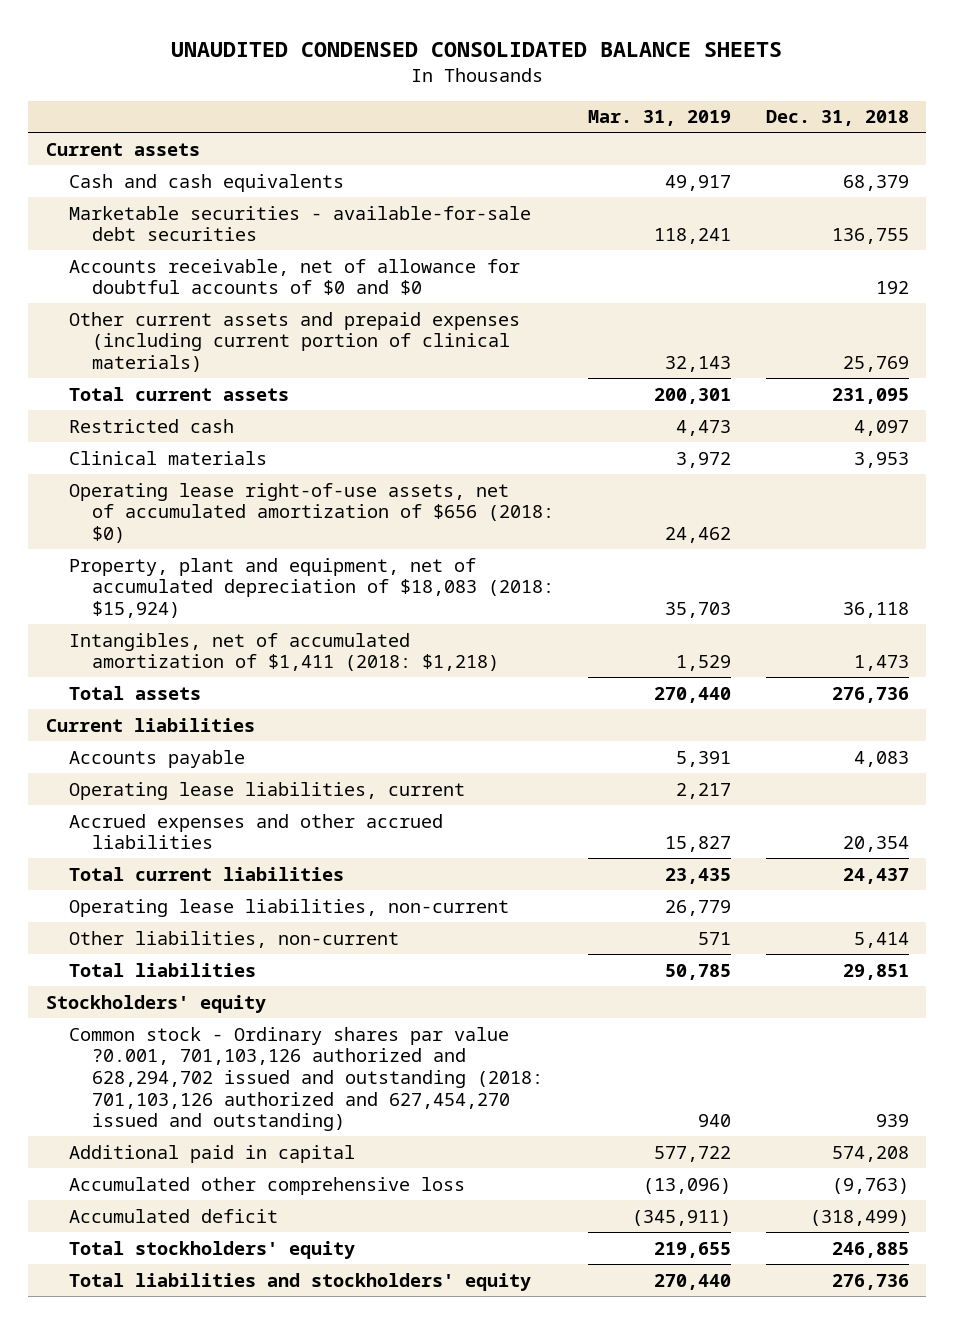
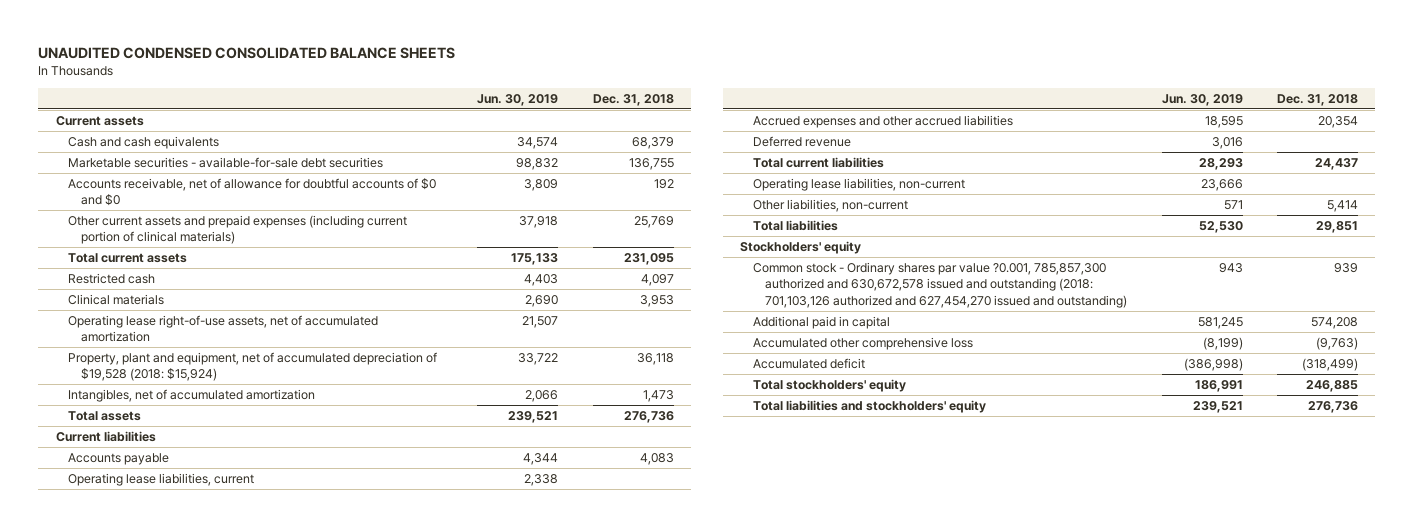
[588,110,732,127] Mar. 31, 2019 -> none
none -> [477,93,559,106] Jun. 30, 2019
[68,482,554,543] Operating lease right-of-use assets, net of accumulated amortization of $656 (2018: $0) -> [68,314,379,343] Operating lease right-of-use assets, net of accumulated amortization
[68,557,554,618] Property, plant and equipment, net of accumulated depreciation of $18,083 (2018: $15,924) -> [68,351,438,382] Property, plant and equipment, net of accumulated depreciation of $19,528 (2018: $15,924)
[68,632,499,672] Intangibles, net of accumulated amortization of $1,411 (2018: $1,218) -> [68,388,316,402] Intangibles, net of accumulated amortization
none -> [752,135,851,147] Deferred revenue
[68,1026,543,1132] Common stock - Ordinary shares par value ?0.001, 701,103,126 authorized and 628,294,702 issued and outstanding (2018: 701,103,126 authorized and 627,454,270 issued and outstanding) -> [752,261,1128,308] Common stock - Ordinary shares par value ?0.001, 785,857,300 authorized and 630,672,578 issued and outstanding (2018: 701,103,126 authorized and 627,454,270 issued and outstanding)

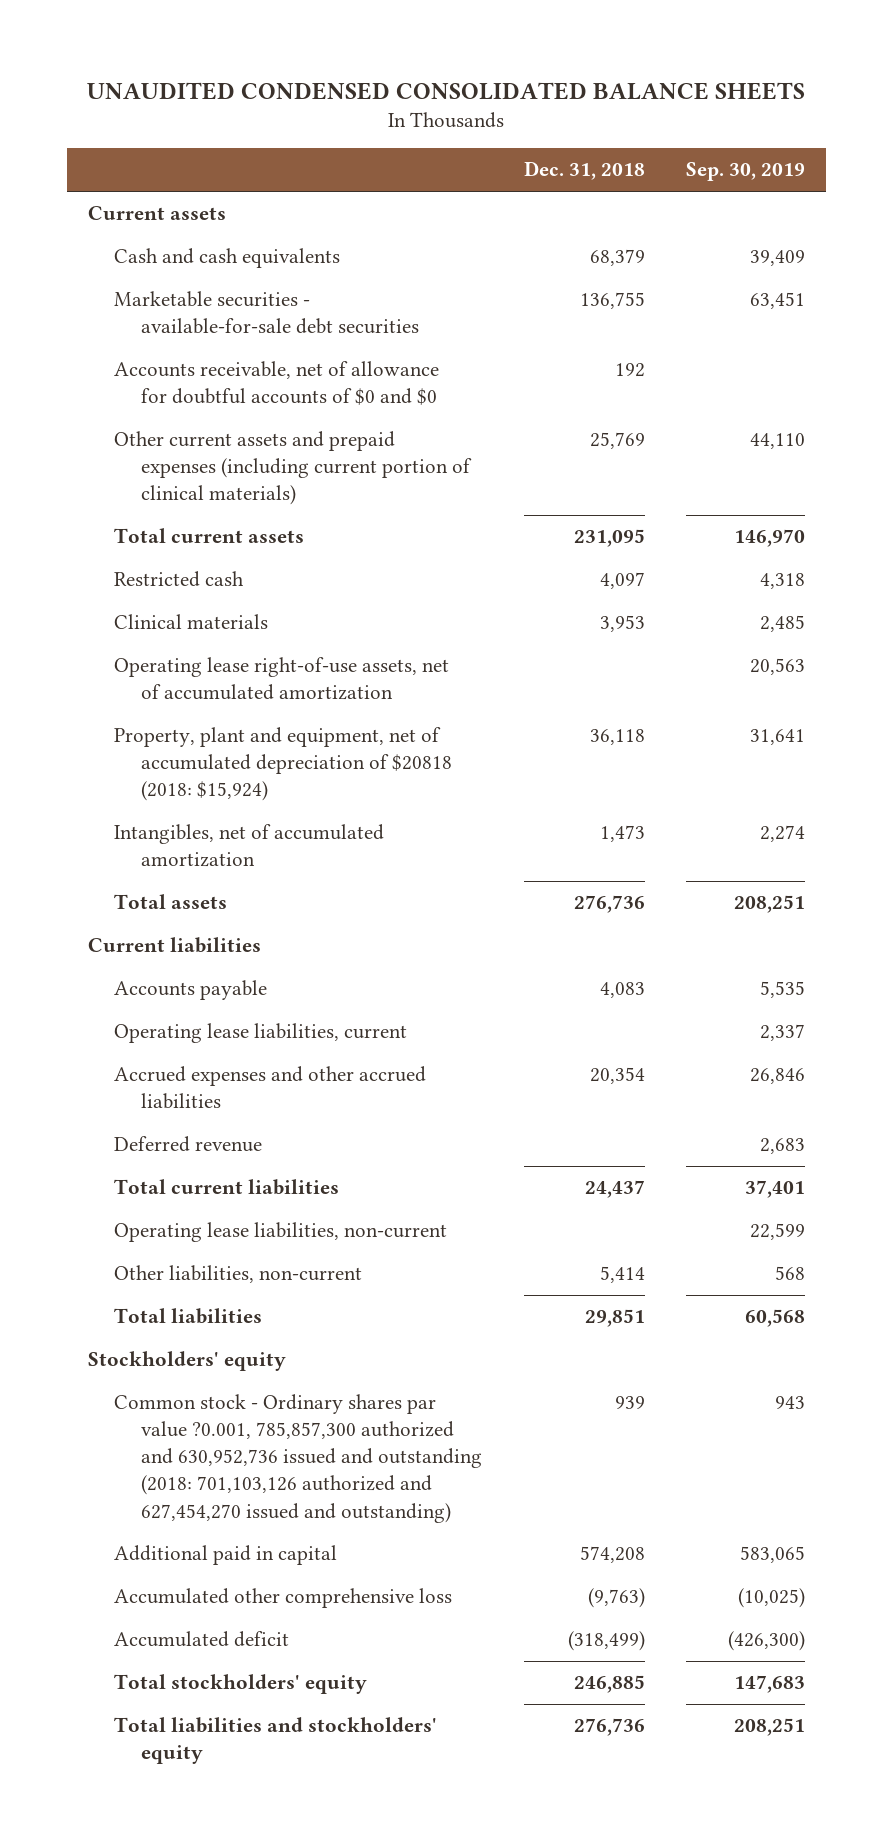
[477,93,559,106] Jun. 30, 2019 -> none
none -> [686,162,806,182] Sep. 30, 2019
[68,351,438,382] Property, plant and equipment, net of accumulated depreciation of $19,528 (2018: $15,924) -> [114,727,453,802] Property, plant and equipment, net of accumulated depreciation of $20818 (2018: $15,924)
[752,261,1128,308] Common stock - Ordinary shares par value ?0.001, 785,857,300 authorized and 630,672,578 issued and outstanding (2018: 701,103,126 authorized and 627,454,270 issued and outstanding) -> [114,1394,483,1523] Common stock - Ordinary shares par value ?0.001, 785,857,300 authorized and 630,952,736 issued and outstanding (2018: 701,103,126 authorized and 627,454,270 issued and outstanding)

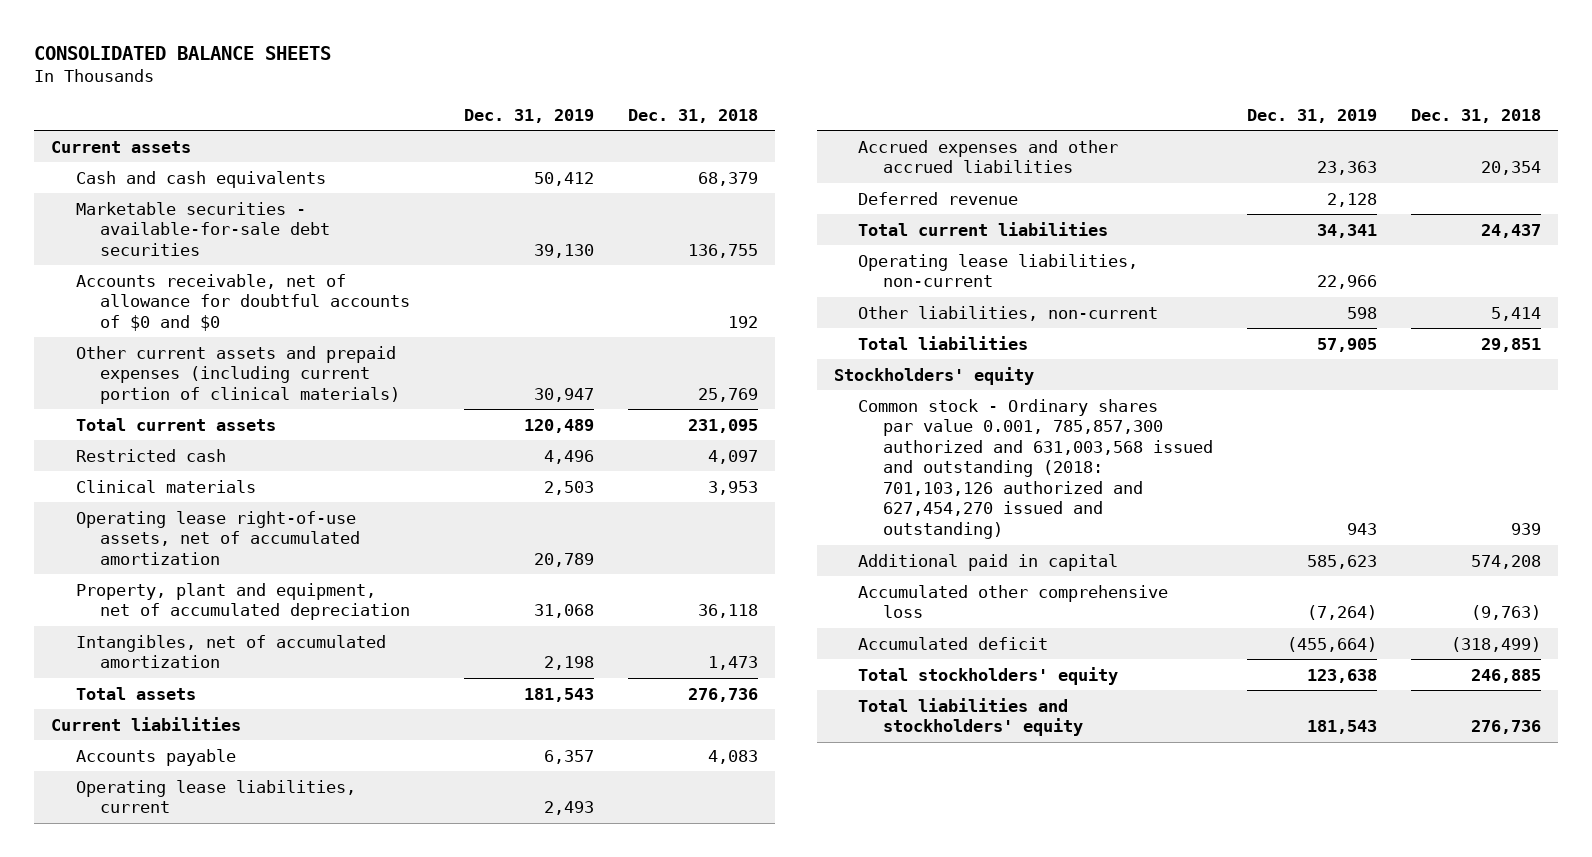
[87,82,806,101] UNAUDITED CONDENSED CONSOLIDATED BALANCE SHEETS -> [34,46,332,61] CONSOLIDATED BALANCE SHEETS
[686,162,806,182] Sep. 30, 2019 -> none
none -> [464,108,595,123] Dec. 31, 2019
[114,727,453,802] Property, plant and equipment, net of accumulated depreciation of $20818 (2018: $15,924) -> [75,582,411,621] Property, plant and equipment, net of accumulated depreciation
[114,1394,483,1523] Common stock - Ordinary shares par value ?0.001, 785,857,300 authorized and 630,952,736 issued and outstanding (2018: 701,103,126 authorized and 627,454,270 issued and outstanding) -> [858,398,1213,540] Common stock - Ordinary shares par value 0.001, 785,857,300 authorized and 631,003,568 issued and outstanding (2018: 701,103,126 authorized and 627,454,270 issued and outstanding)

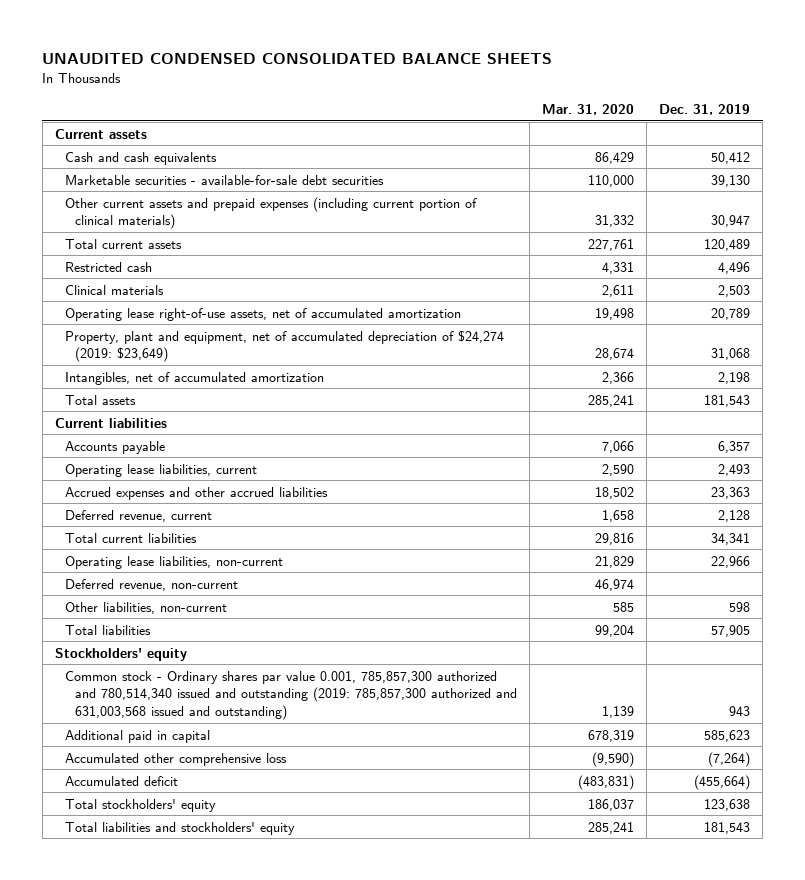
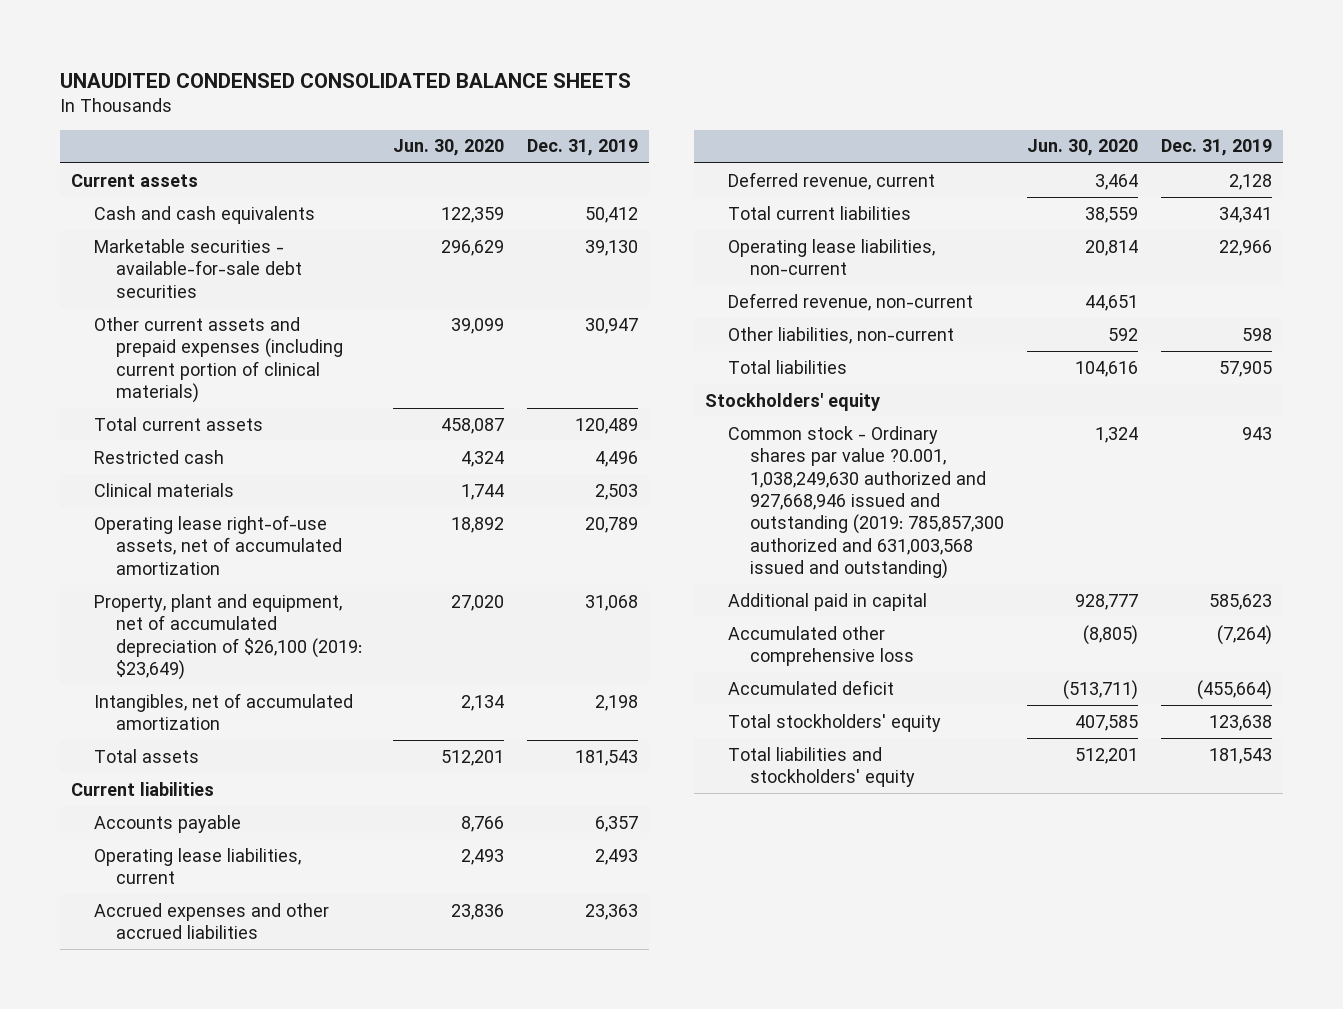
[542,103,635,115] Mar. 31, 2020 -> none
none -> [392,139,504,157] Jun. 30, 2020
[64,329,504,363] Property, plant and equipment, net of accumulated depreciation of $24,274 (2019: $23,649) -> [93,593,363,680] Property, plant and equipment, net of accumulated depreciation of $26,100 (2019: $23,649)
[64,670,517,721] Common stock - Ordinary shares par value 0.001, 785,857,300 authorized and 780,514,340 issued and outstanding (2019: 785,857,300 authorized and 631,003,568 issued and outstanding) -> [727,425,1005,580] Common stock - Ordinary shares par value ?0.001, 1,038,249,630 authorized and 927,668,946 issued and outstanding (2019: 785,857,300 authorized and 631,003,568 issued and outstanding)

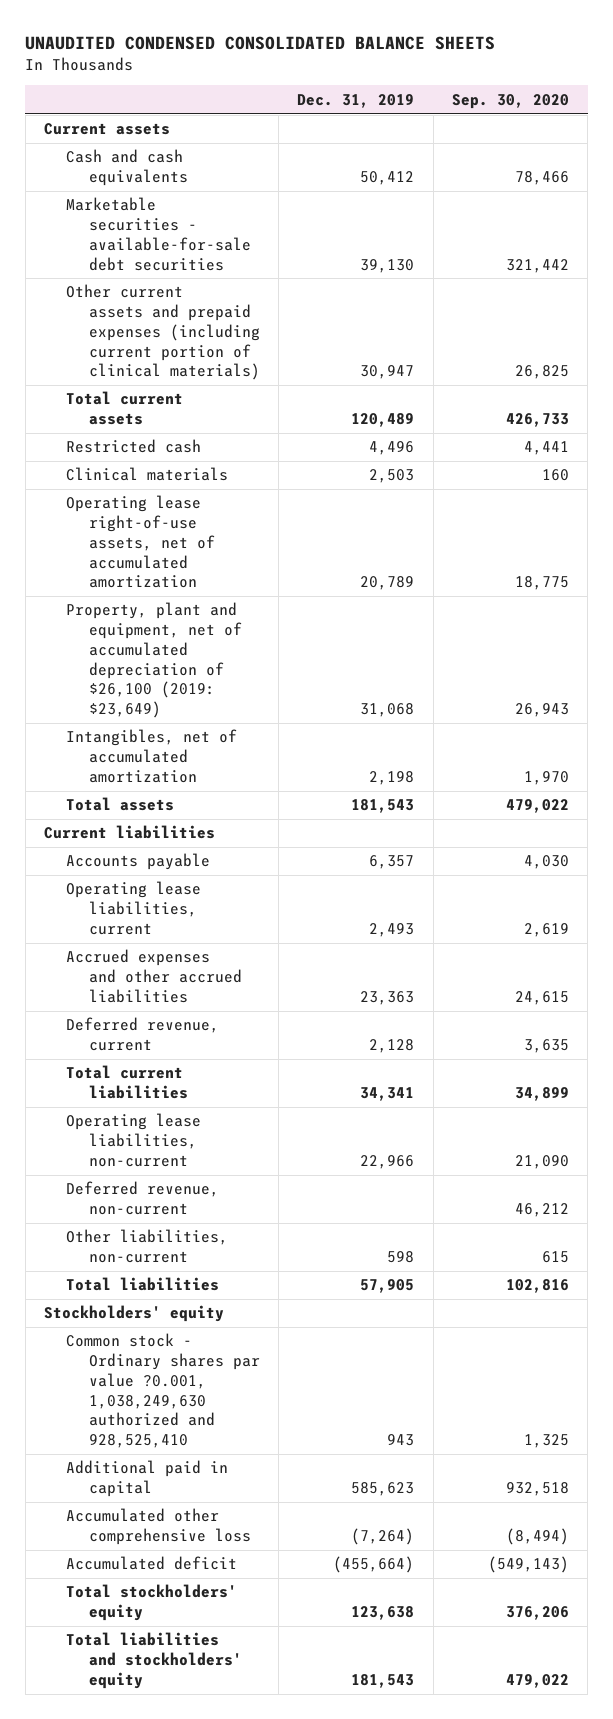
[392,139,504,157] Jun. 30, 2020 -> none
none -> [452,93,570,109] Sep. 30, 2020
[727,425,1005,580] Common stock - Ordinary shares par value ?0.001, 1,038,249,630 authorized and 927,668,946 issued and outstanding (2019: 785,857,300 authorized and 631,003,568 issued and outstanding) -> [66,1333,260,1449] Common stock - Ordinary shares par value ?0.001, 1,038,249,630 authorized and 928,525,410

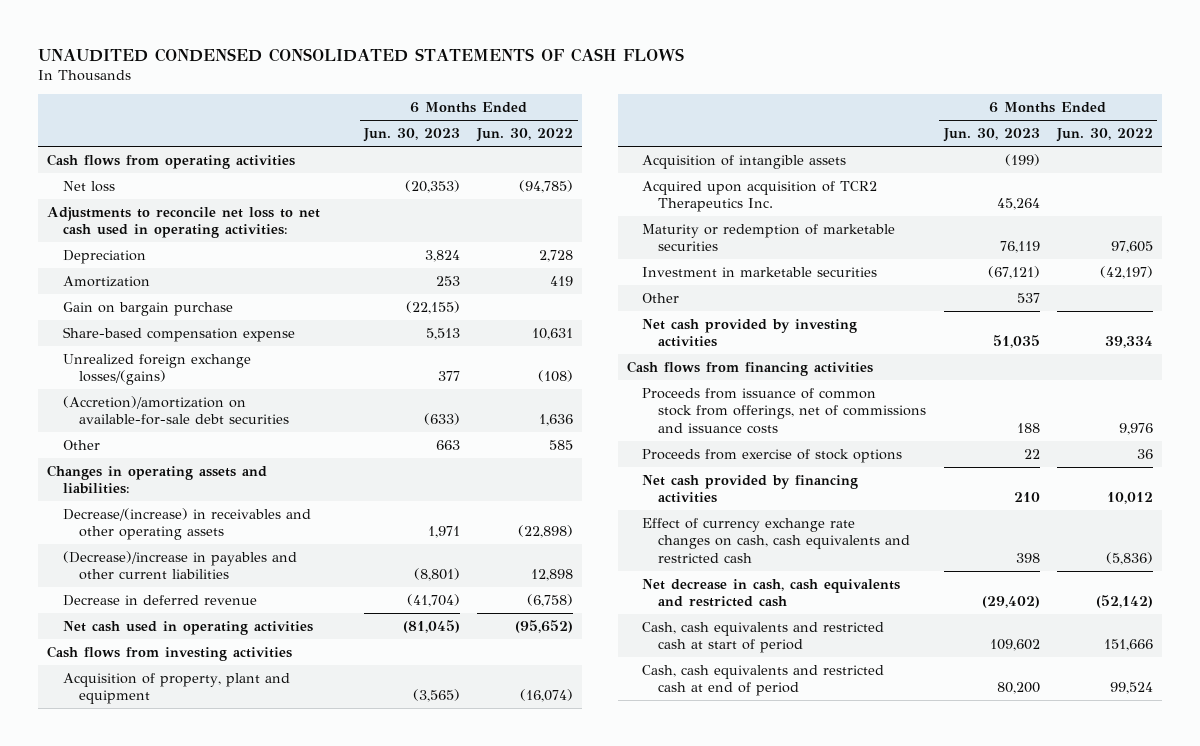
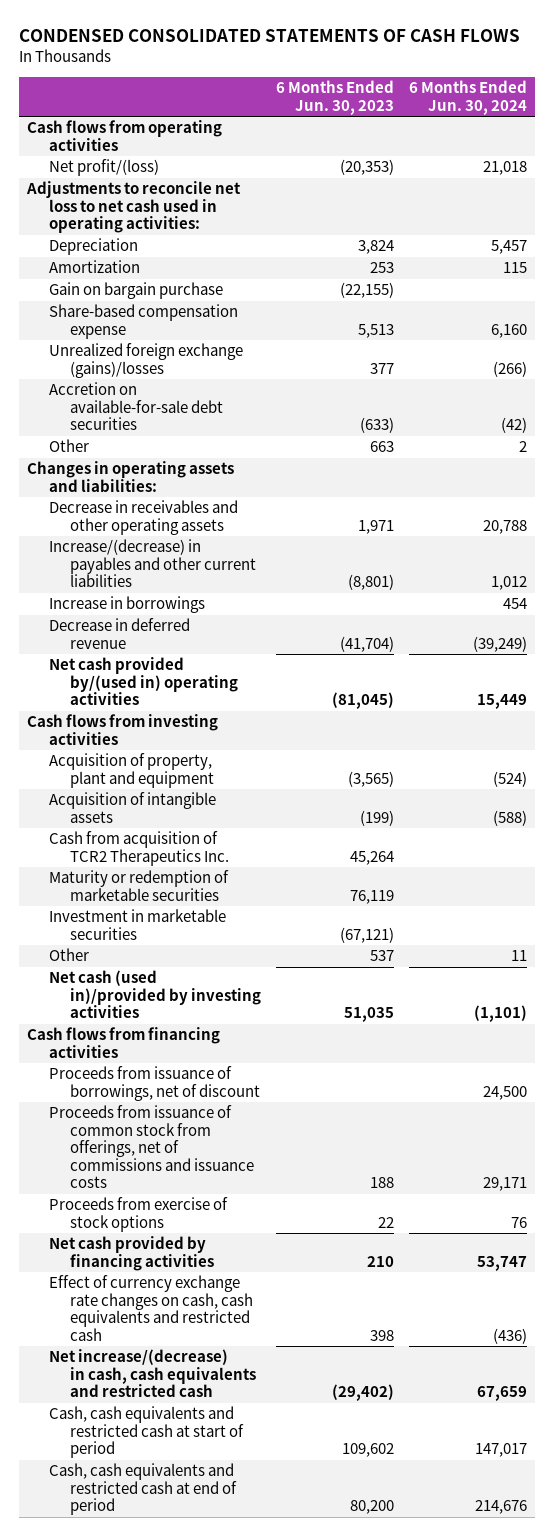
[38,47,685,62] UNAUDITED CONDENSED CONSOLIDATED STATEMENTS OF CASH FLOWS -> [19,29,521,43] CONDENSED CONSOLIDATED STATEMENTS OF CASH FLOWS
[476,128,574,143] Jun. 30, 2022 -> none
none -> [409,80,528,115] 6 Months Ended Jun. 30, 2024
[62,180,115,192] Net loss -> [48,159,159,177] Net profit/(loss)
[62,353,251,386] Unrealized foreign exchange losses/(gains) -> [48,343,243,378] Unrealized foreign exchange (gains)/losses
[62,395,289,426] (Accretion)/amortization on available-for-sale debt securities -> [48,382,224,431] Accretion on available-for-sale debt securities
[62,507,311,541] Decrease/(increase) in receivables and other operating assets -> [48,500,238,535] Decrease in receivables and other operating assets
[62,550,297,581] (Decrease)/increase in payables and other current liabilities -> [48,539,257,588] Increase/(decrease) in payables and other current liabilities
none -> [48,596,205,614] Increase in borrowings
[62,620,313,635] Net cash used in operating activities -> [48,657,239,706] Net cash provided by/(used in) operating activities
[642,180,878,213] Acquired upon acquisition of TCR2 Therapeutics Inc. -> [48,831,230,866] Cash from acquisition of TCR2 Therapeutics Inc.
[642,318,858,348] Net cash provided by investing activities -> [48,970,262,1019] Net cash (used in)/provided by investing activities
none -> [48,1066,261,1101] Proceeds from issuance of borrowings, net of discount
[642,578,901,608] Net decrease in cash, cash equivalents and restricted cash -> [48,1349,257,1398] Net increase/(decrease) in cash, cash equivalents and restricted cash

